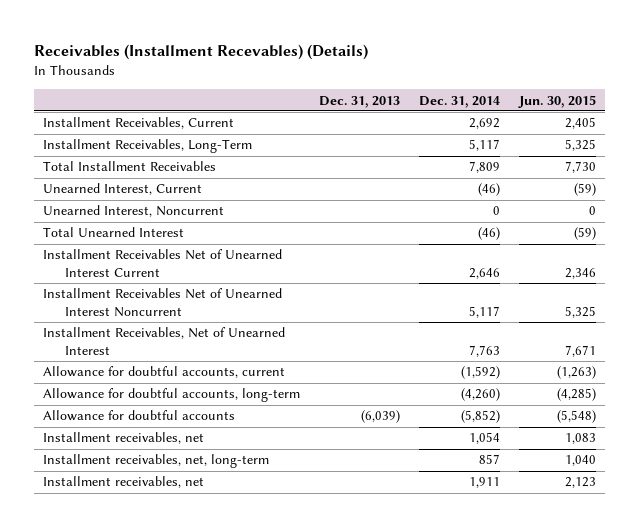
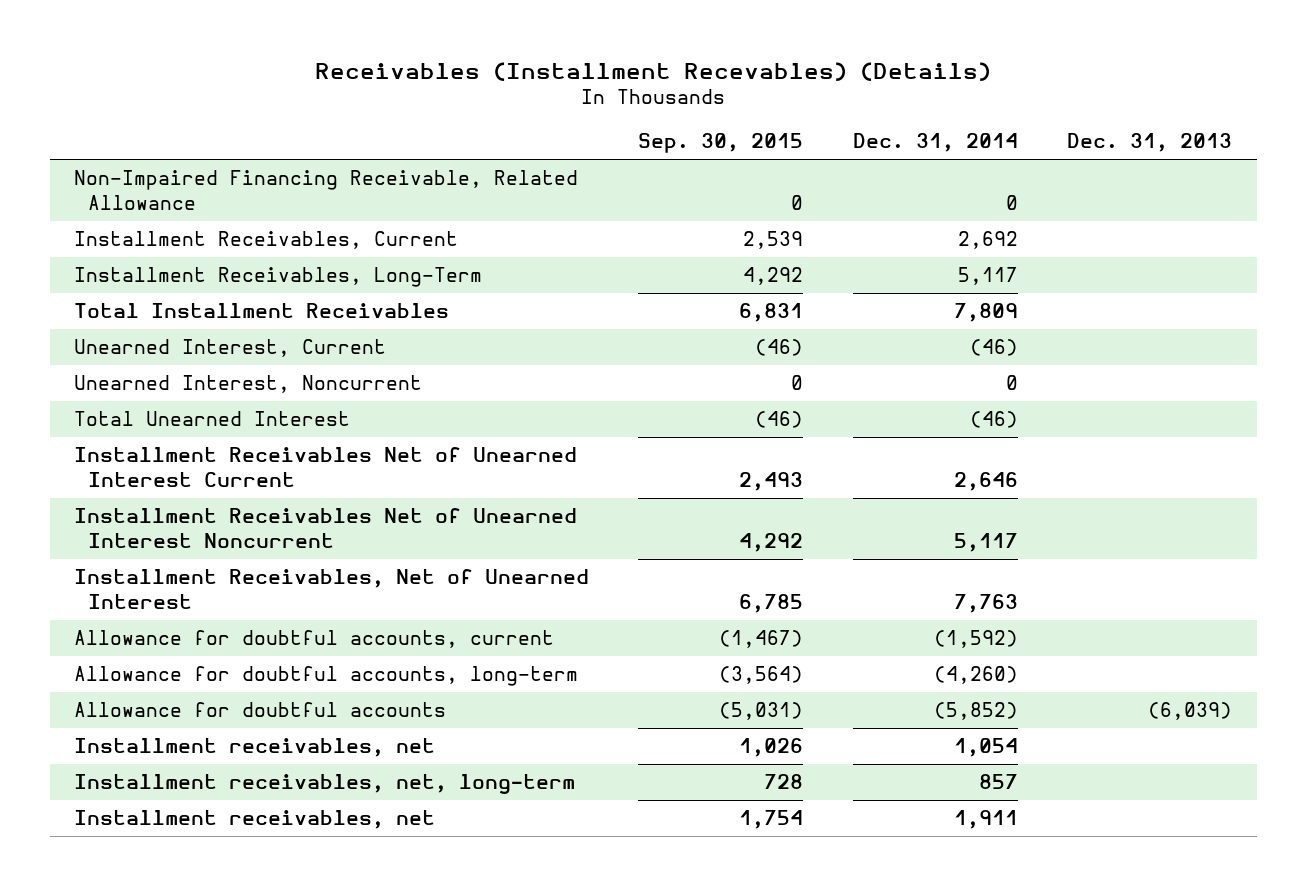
[517,94,596,108] Jun. 30, 2015 -> none
none -> [638,133,804,154] Sep. 30, 2015
none -> [74,170,579,210] Non-Impaired Financing Receivable, Related Allowance

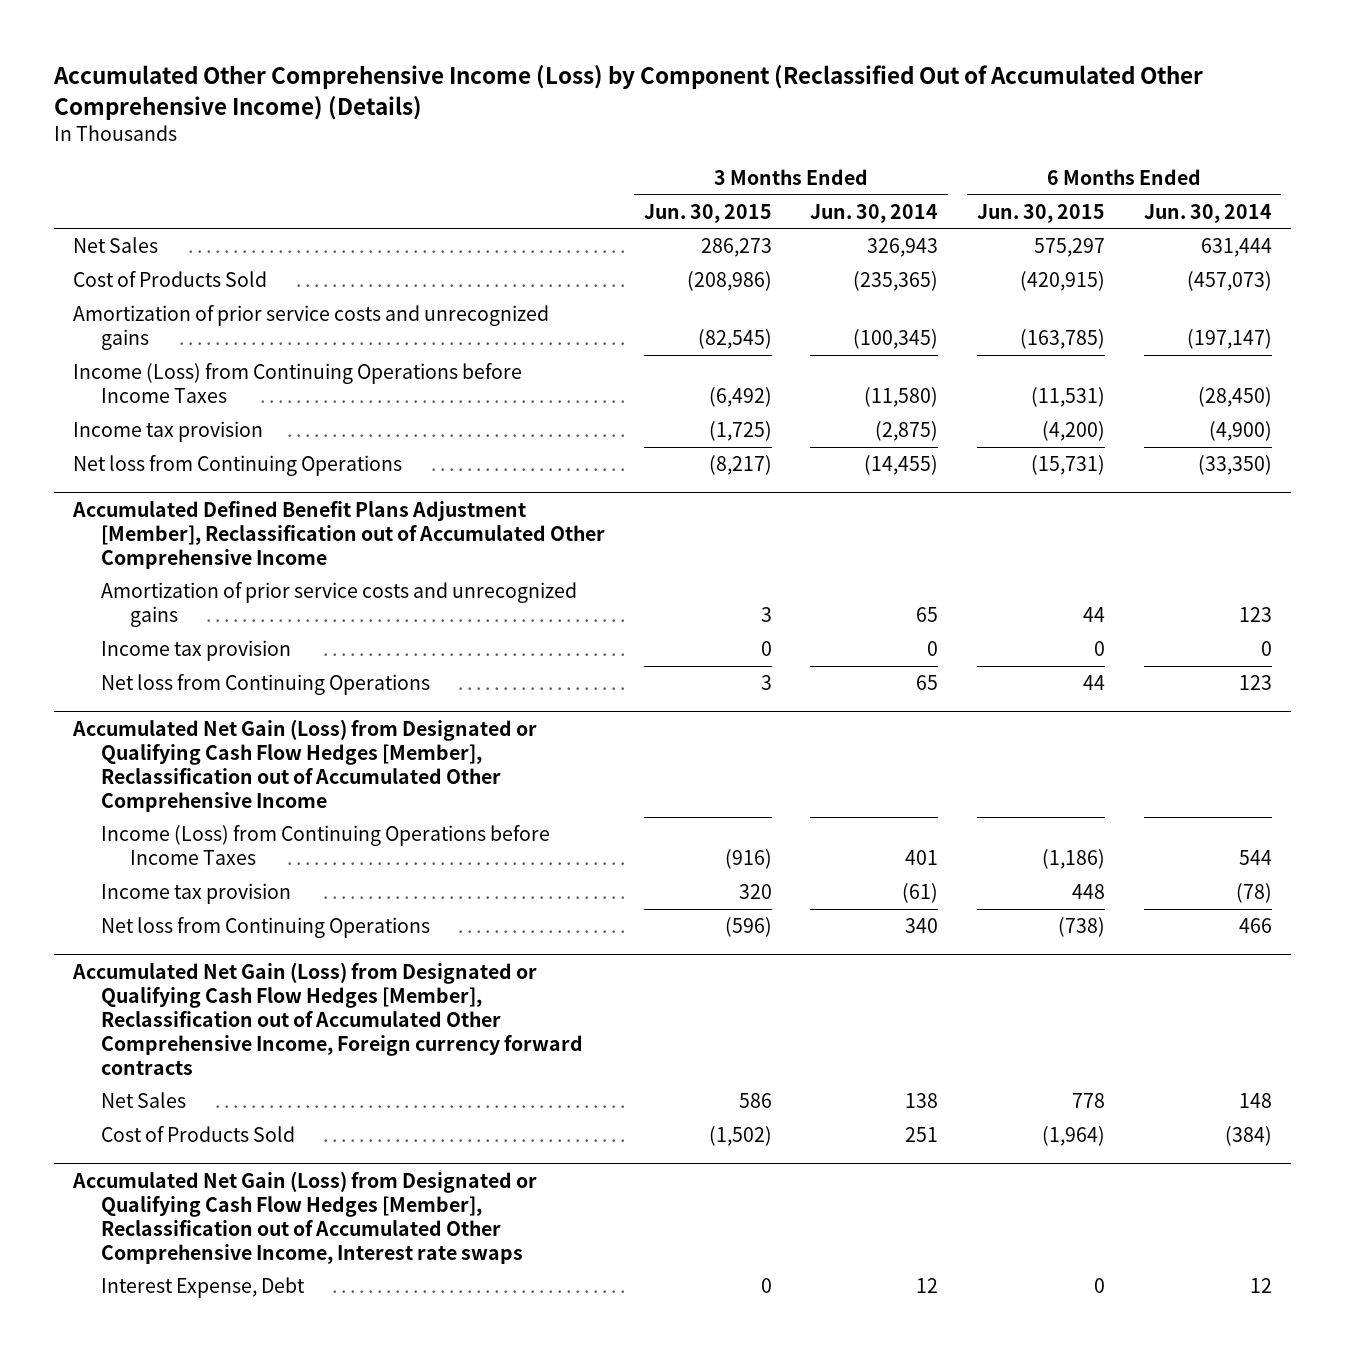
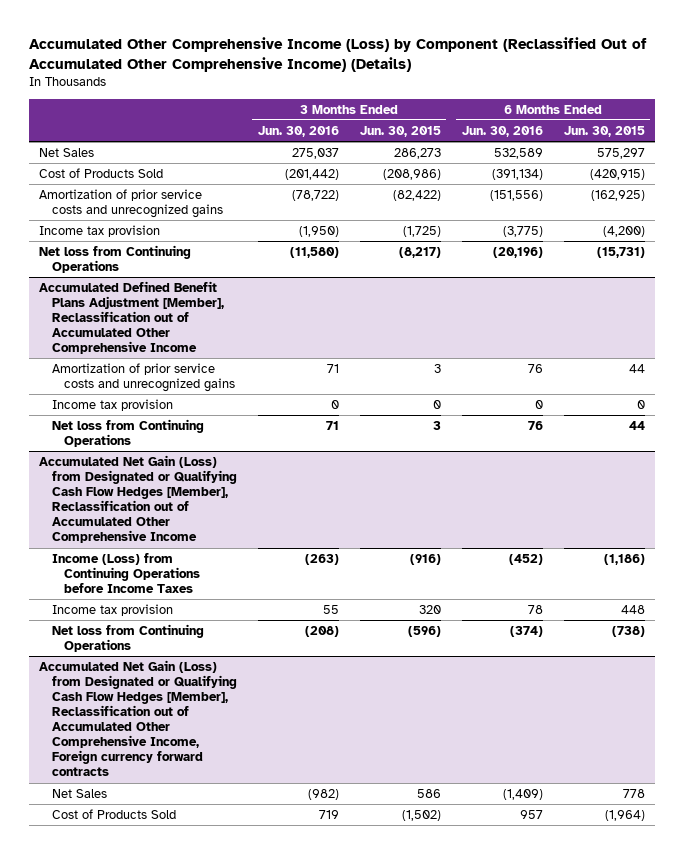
[810,203,939,223] Jun. 30, 2014 -> none
[1143,203,1272,223] Jun. 30, 2014 -> none
none -> [257,125,339,137] Jun. 30, 2016
none -> [461,125,543,137] Jun. 30, 2016
[73,362,523,403] Income (Loss) from Continuing Operations before Income Taxes -> none
[697,328,772,349] (82,545) -> [392,189,441,201] (82,422)
[1019,328,1105,349] (163,785) -> [590,189,645,201] (162,925)
[72,1170,538,1264] Accumulated Net Gain (Loss) from Designated or Qualifying Cash Flow Hedges [Member], Reclassification out of Accumulated Other Comprehensive Income, Interest rate swaps -> none
[101,1276,306,1298] Interest Expense, Debt -> none

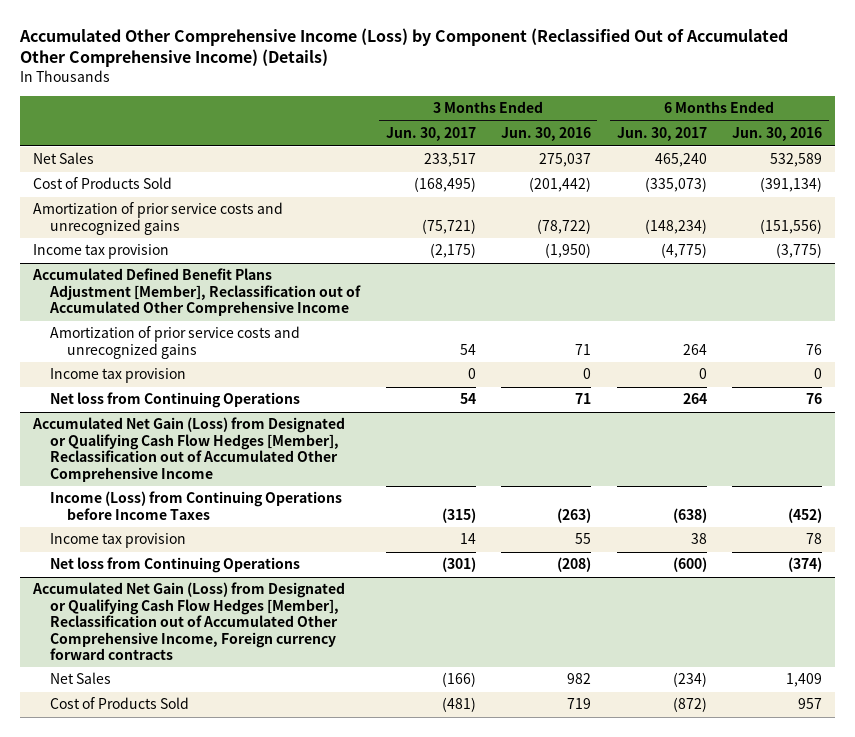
[359,125,441,137] Jun. 30, 2015 -> none
[563,125,645,137] Jun. 30, 2015 -> none
none -> [385,127,476,142] Jun. 30, 2017
none -> [616,127,707,142] Jun. 30, 2017
[39,244,192,274] Net loss from Continuing Operations -> none
[307,788,339,800] (982) -> [567,673,592,685] 982
[502,788,543,800] (1,409) -> [786,673,823,688] 1,409

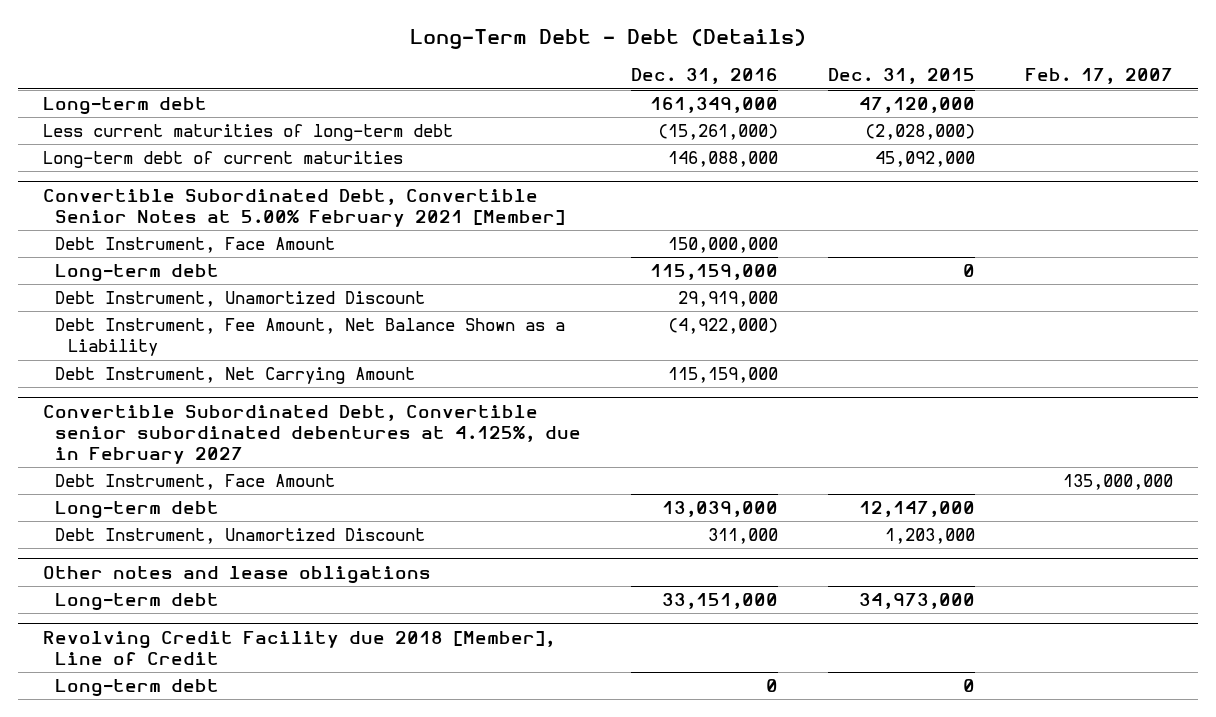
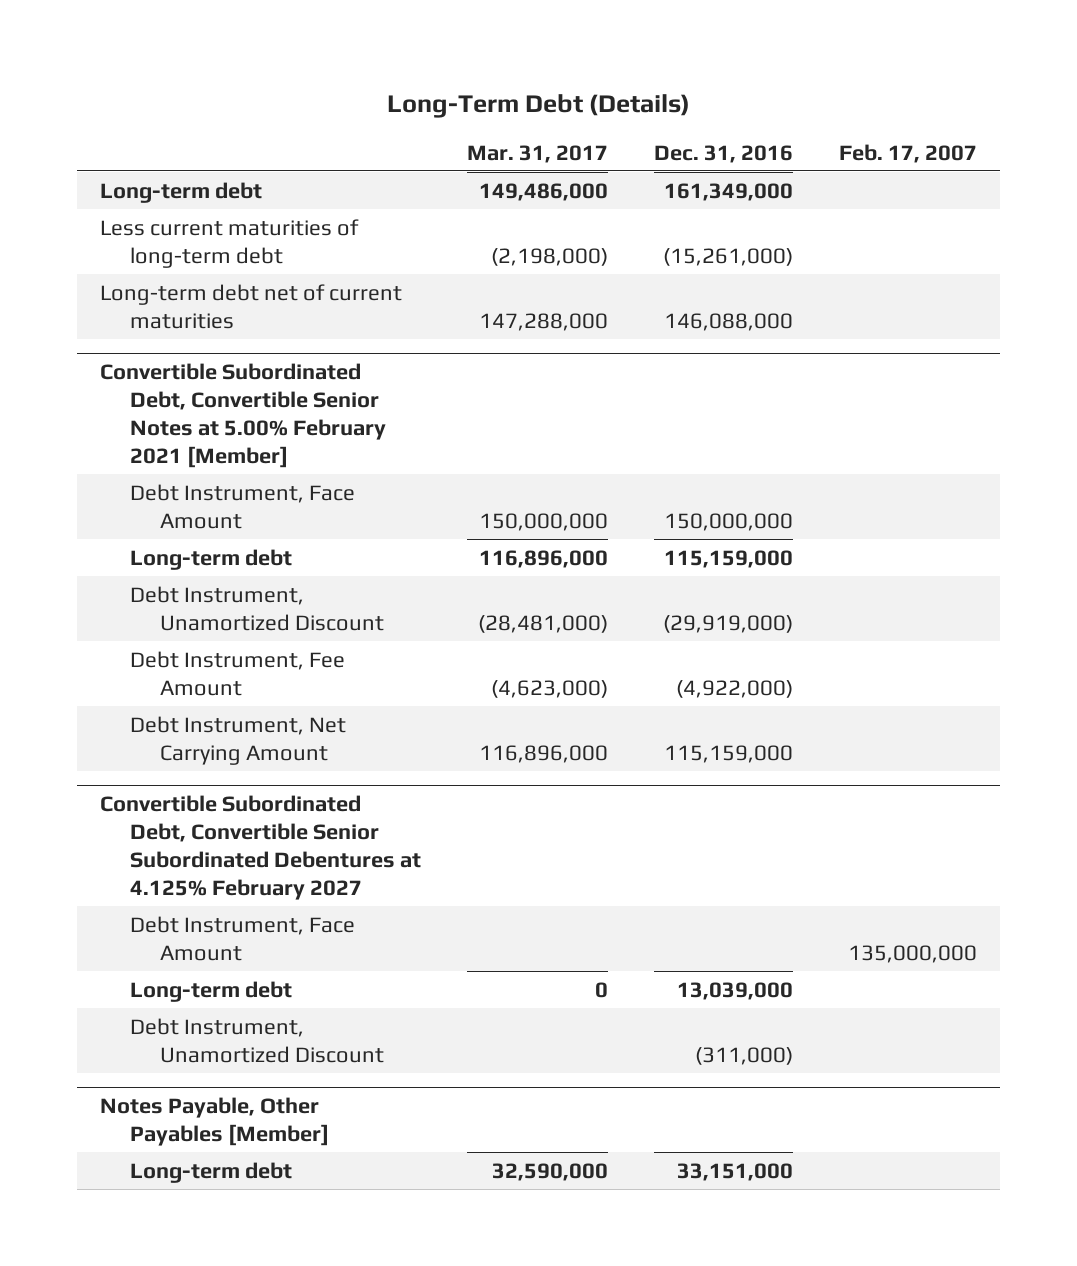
[409,29,806,50] Long-Term Debt - Debt (Details) -> [386,93,690,118] Long-Term Debt (Details)
[828,68,976,85] Dec. 31, 2015 -> none
none -> [467,144,609,163] Mar. 31, 2017
[42,151,403,169] Long-term debt of current maturities -> [100,283,403,329] Long-term debt net of current maturities
[678,291,779,308] 29,919,000 -> [663,614,794,633] (29,919,000)
[55,318,566,357] Debt Instrument, Fee Amount, Net Balance Shown as a Liability -> [130,650,346,696] Debt Instrument, Fee Amount
[42,404,582,464] Convertible Subordinated Debt, Convertible senior subordinated debentures at 4.125%, due in February 2027 -> [100,794,422,900] Convertible Subordinated Debt, Convertible Senior Subordinated Debentures at 4.125% February 2027
[708,528,779,545] 311,000 -> [695,1046,794,1065] (311,000)
[42,565,431,584] Other notes and lease obligations -> [100,1096,330,1146] Notes Payable, Other Payables [Member]
[42,630,555,665] Revolving Credit Facility due 2018 [Member], Line of Credit -> none
[55,679,220,698] Long-term debt -> none

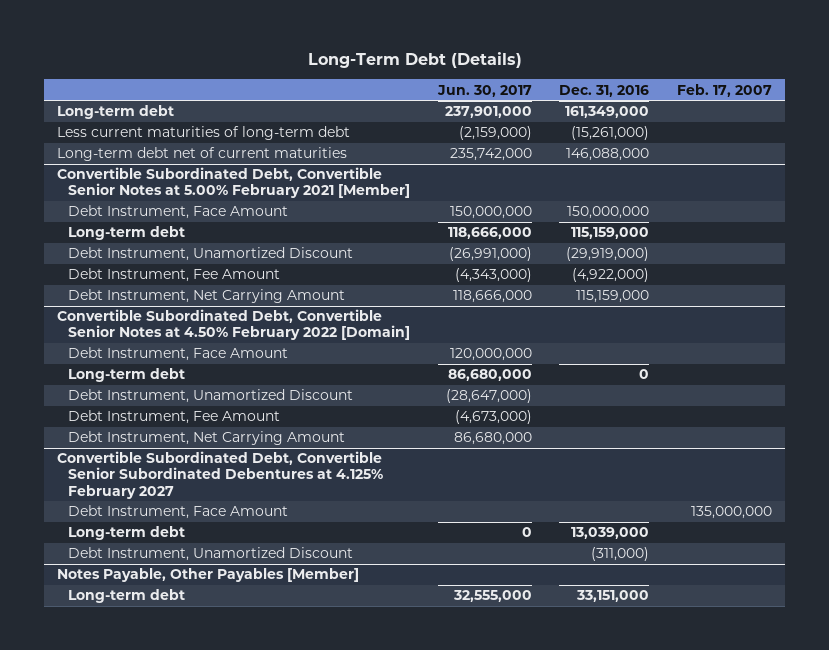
[467,144,609,163] Mar. 31, 2017 -> none
none -> [436,84,532,97] Jun. 30, 2017
none -> [57,309,411,341] Convertible Subordinated Debt, Convertible Senior Notes at 4.50% February 2022 [Domain]
none -> [68,347,289,362] Debt Instrument, Face Amount
none -> [68,368,186,383] Long-term debt
none -> [68,389,354,404] Debt Instrument, Unamortized Discount
none -> [68,410,281,425] Debt Instrument, Fee Amount
none -> [68,431,346,446] Debt Instrument, Net Carrying Amount

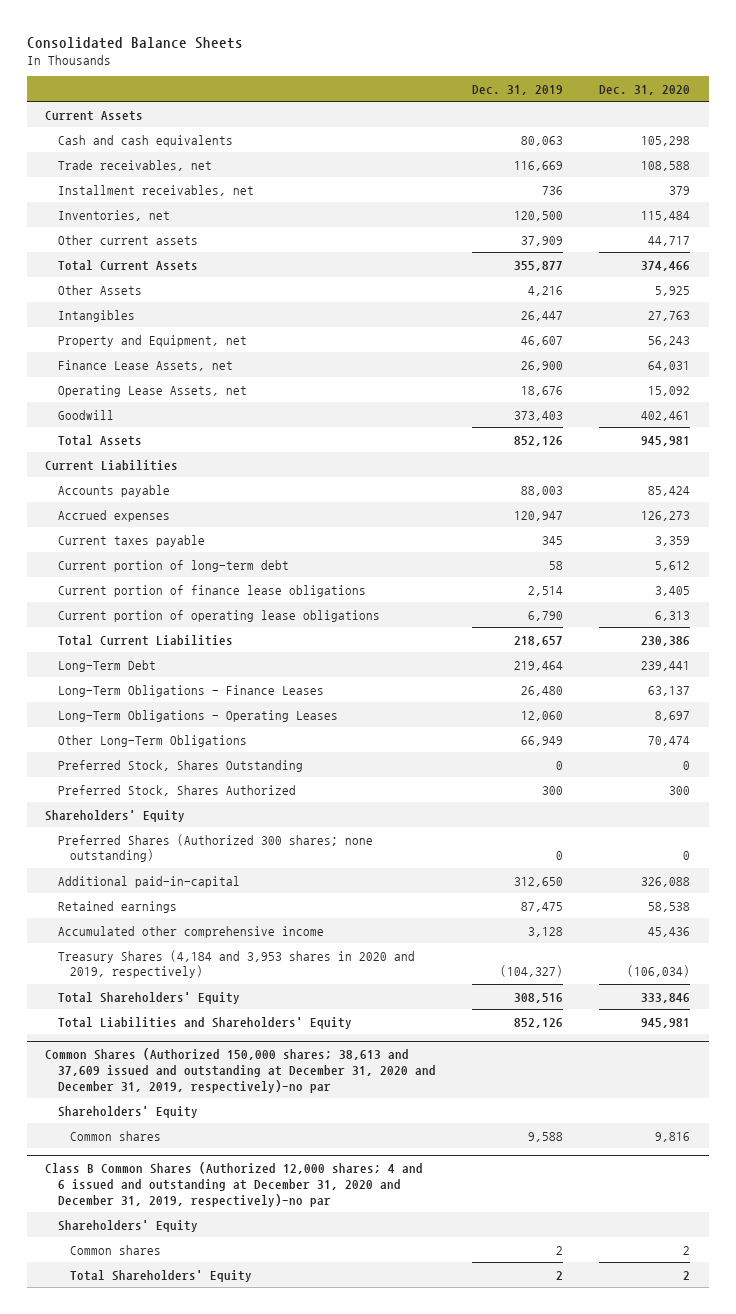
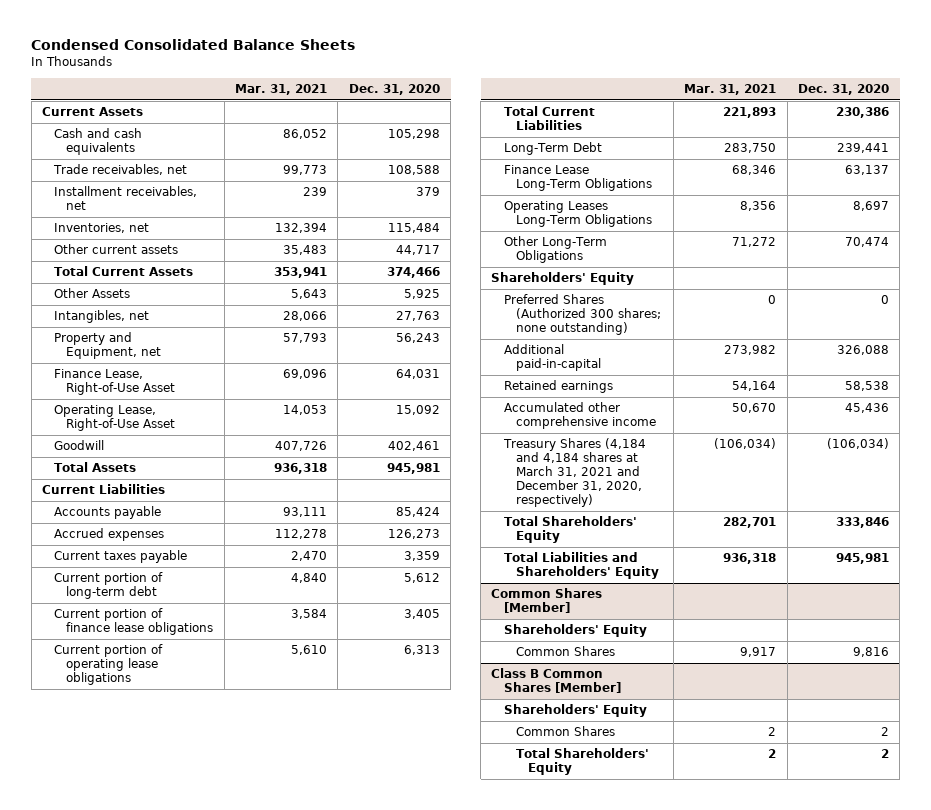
[27,36,244,49] Consolidated Balance Sheets -> [31,38,356,50] Condensed Consolidated Balance Sheets
[472,84,564,95] Dec. 31, 2019 -> none
none -> [235,84,328,96] Mar. 31, 2021
[57,309,135,322] Intangibles -> [54,310,150,324] Intangibles, net
[57,359,233,371] Finance Lease Assets, net -> [54,369,176,396] Finance Lease, Right-of-Use Asset
[57,384,247,397] Operating Lease Assets, net -> [54,405,176,432] Operating Lease, Right-of-Use Asset
[57,684,324,697] Long-Term Obligations - Finance Leases -> [503,165,652,192] Finance Lease Long-Term Obligations
[57,709,338,722] Long-Term Obligations - Operating Leases -> [503,201,652,228] Operating Leases Long-Term Obligations
[57,759,303,772] Preferred Stock, Shares Outstanding -> none
[57,784,296,796] Preferred Stock, Shares Authorized -> none
[57,949,415,979] Treasury Shares (4,184 and 3,953 shares in 2020 and 2019, respectively) -> [502,438,646,508] Treasury Shares (4,184 and 4,184 shares at March 31, 2021 and December 31, 2020, respectively)
[45,1048,436,1093] Common Shares (Authorized 150,000 shares; 38,613 and 37,609 issued and outstanding at December 31, 2020 and December 31, 2019, respectively)-no par -> [491,588,603,614] Common Shares [Member]
[70,1130,162,1141] Common shares -> [515,646,615,657] Common Shares
[45,1162,424,1207] Class B Common Shares (Authorized 12,000 shares; 4 and 6 issued and outstanding at December 31, 2020 and December 31, 2019, respectively)-no par -> [491,668,621,694] Class B Common Shares [Member]
[70,1244,162,1255] Common shares -> [515,726,615,737] Common Shares

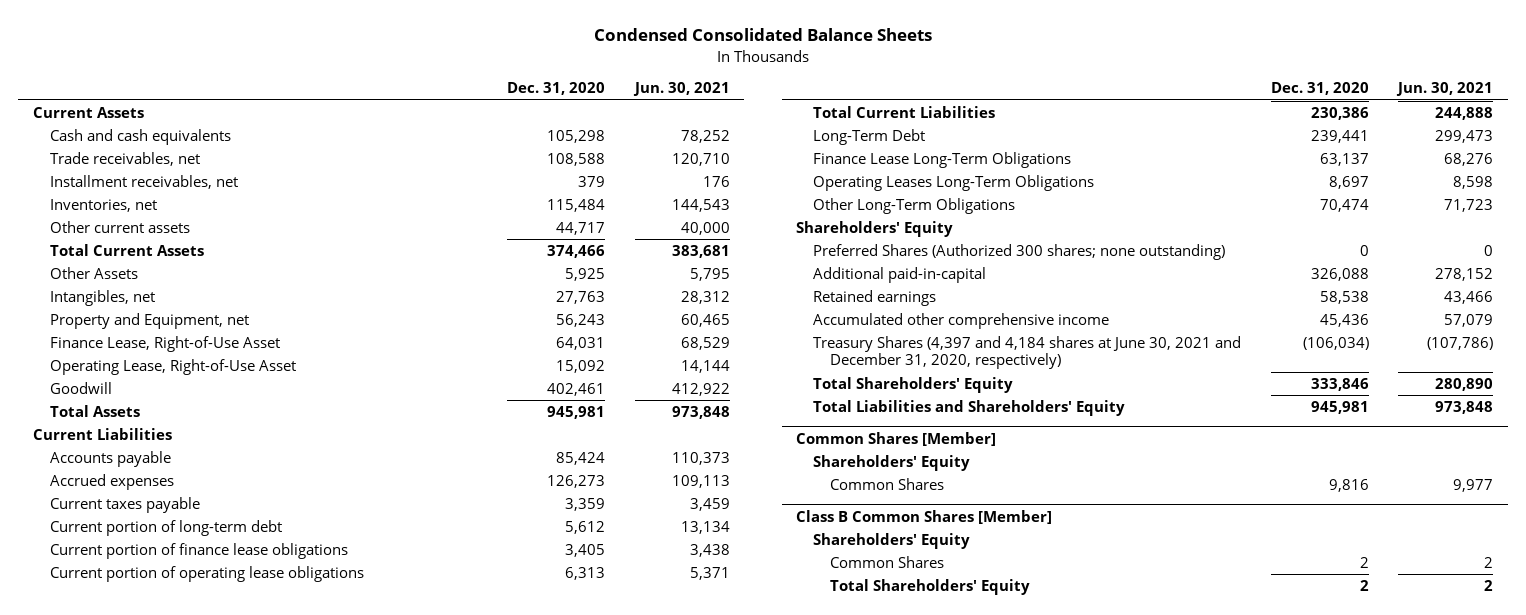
[235,84,328,96] Mar. 31, 2021 -> none
none -> [632,82,730,97] Jun. 30, 2021
[502,438,646,508] Treasury Shares (4,184 and 4,184 shares at March 31, 2021 and December 31, 2020, respectively) -> [813,335,1242,370] Treasury Shares (4,397 and 4,184 shares at June 30, 2021 and December 31, 2020, respectively)

